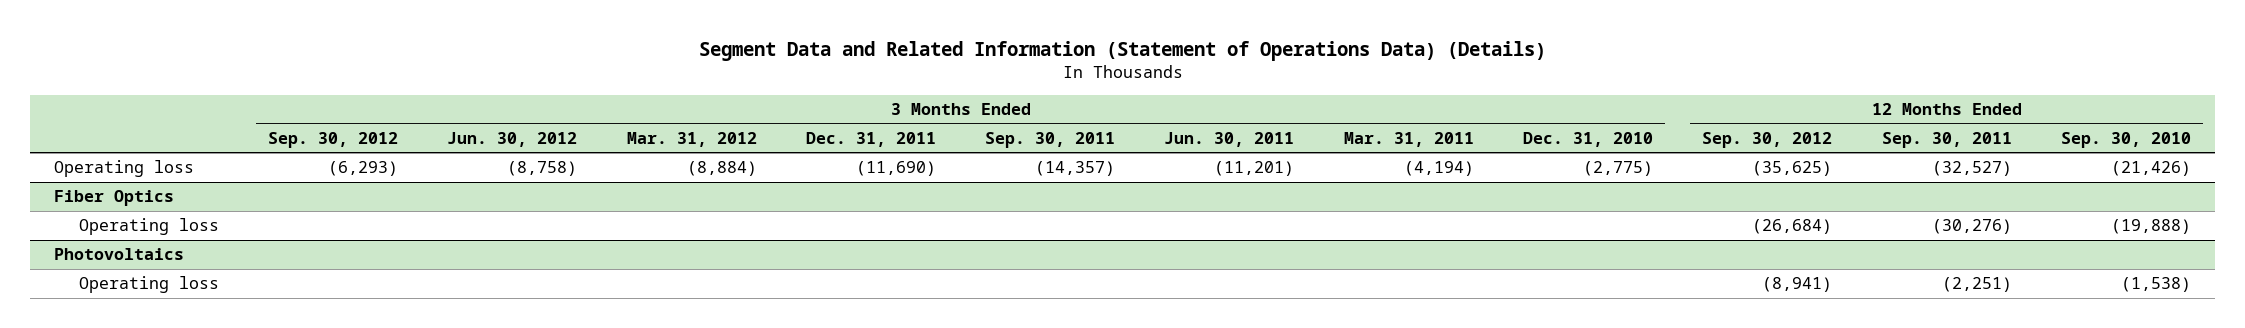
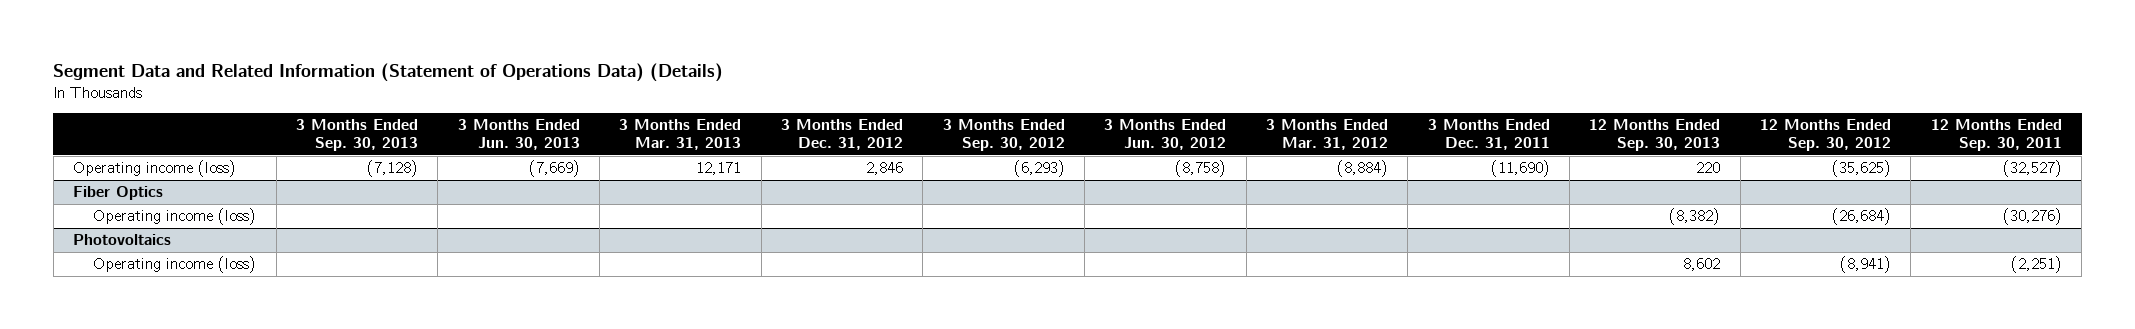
[985,131,1116,148] Sep. 30, 2011 -> none
[1164,131,1295,147] Jun. 30, 2011 -> none
[1343,131,1474,147] Mar. 31, 2011 -> none
[1523,131,1654,147] Dec. 31, 2010 -> none
[2060,131,2191,148] Sep. 30, 2010 -> none
none -> [295,119,418,152] 3 Months Ended Sep. 30, 2013
none -> [457,119,580,151] 3 Months Ended Jun. 30, 2013
none -> [619,119,742,151] 3 Months Ended Mar. 31, 2013
none -> [780,119,903,151] 3 Months Ended Dec. 31, 2012
none -> [1589,119,1721,152] 12 Months Ended Sep. 30, 2013
[54,160,195,178] Operating loss -> [73,160,237,178] Operating income (loss)
[78,218,219,236] Operating loss -> [93,208,257,226] Operating income (loss)
[78,276,219,294] Operating loss -> [93,256,257,274] Operating income (loss)

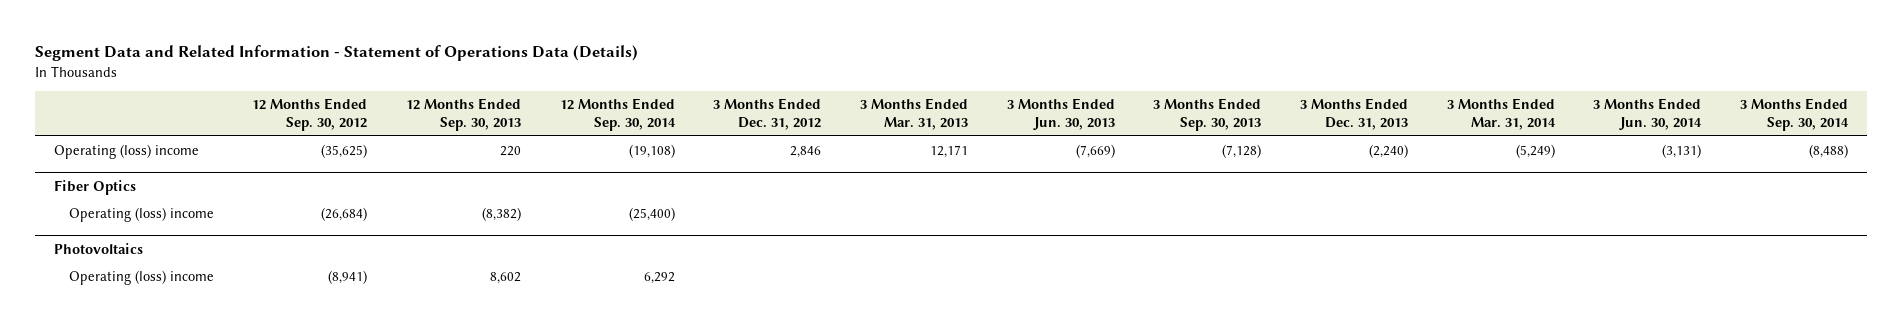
[53,63,724,83] Segment Data and Related Information (Statement of Operations Data) (Details) -> [35,45,639,62] Segment Data and Related Information - Statement of Operations Data (Details)
[942,119,1065,152] 3 Months Ended Sep. 30, 2012 -> none
[1104,119,1227,151] 3 Months Ended Jun. 30, 2012 -> none
[1266,119,1389,151] 3 Months Ended Mar. 31, 2012 -> none
[1427,119,1550,151] 3 Months Ended Dec. 31, 2011 -> none
[1930,119,2062,152] 12 Months Ended Sep. 30, 2011 -> none
none -> [559,98,676,131] 12 Months Ended Sep. 30, 2014
none -> [1300,98,1409,130] 3 Months Ended Dec. 31, 2013
none -> [1446,98,1556,130] 3 Months Ended Mar. 31, 2014
none -> [1593,98,1703,130] 3 Months Ended Jun. 30, 2014
none -> [1740,98,1850,131] 3 Months Ended Sep. 30, 2014
[73,160,237,178] Operating income (loss) -> [54,144,200,160] Operating (loss) income
[93,208,257,226] Operating income (loss) -> [68,207,214,223] Operating (loss) income
[93,256,257,274] Operating income (loss) -> [68,270,214,286] Operating (loss) income

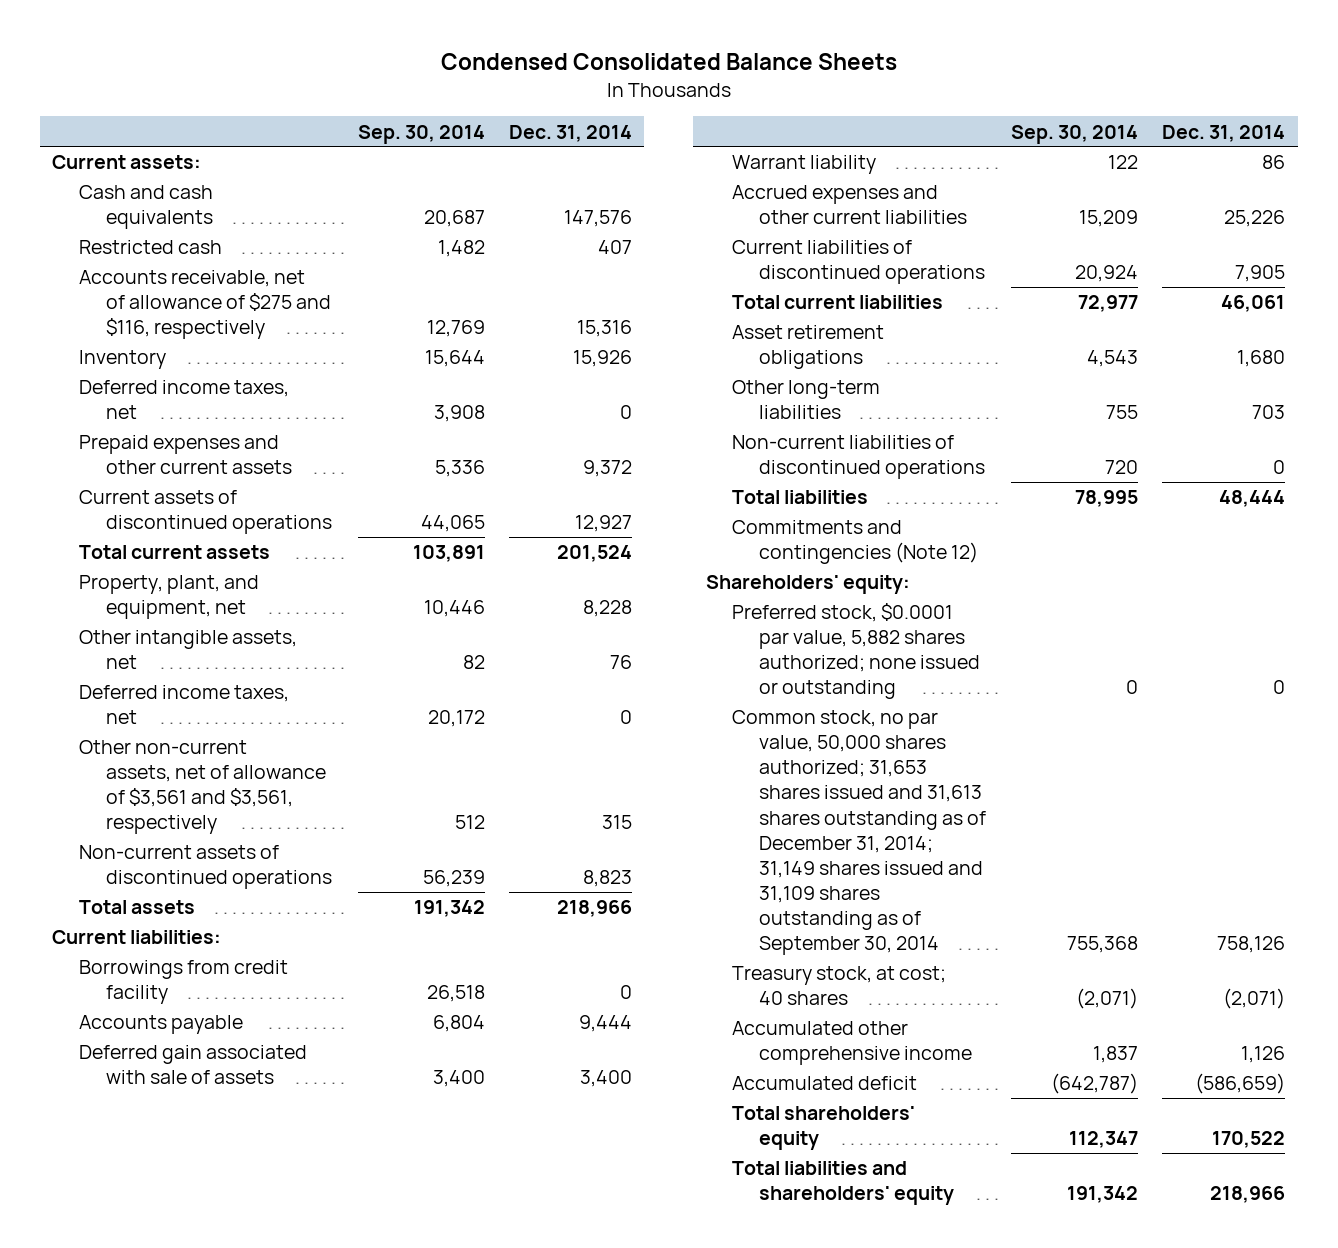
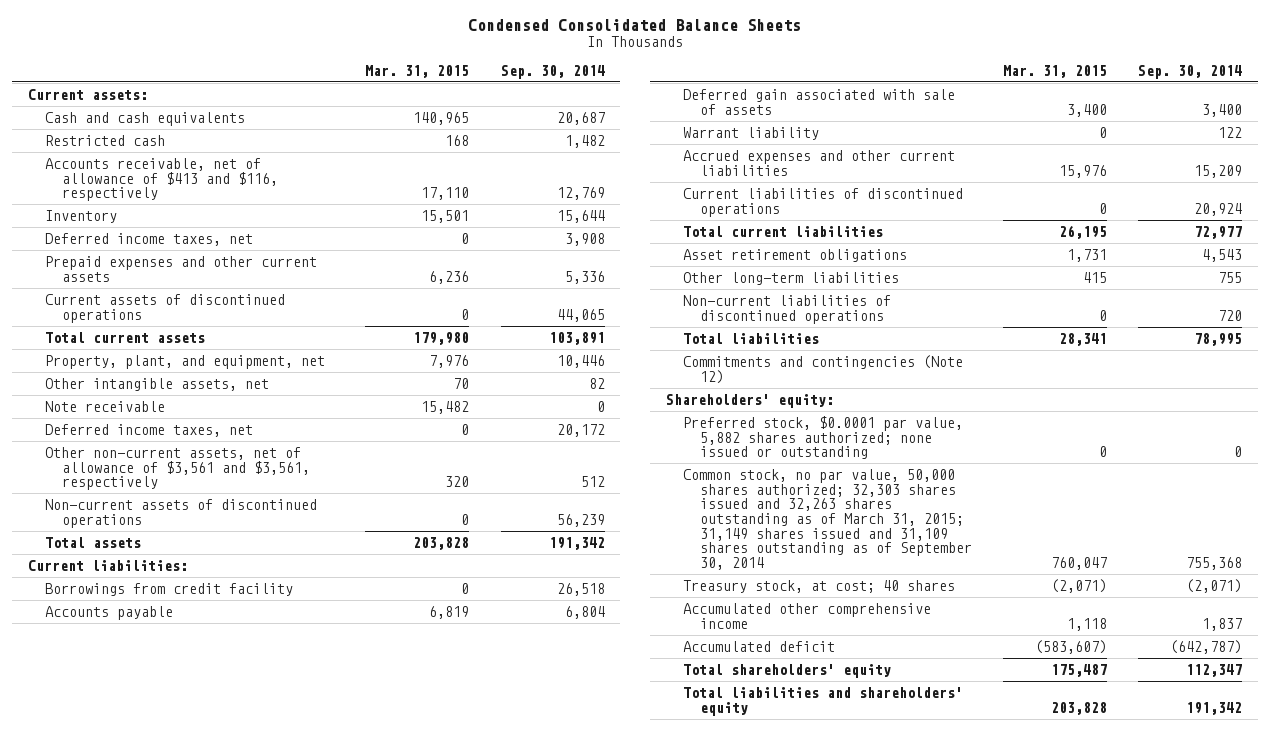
[509,124,633,142] Dec. 31, 2014 -> none
none -> [365,64,470,78] Mar. 31, 2015
[79,270,332,340] Accounts receivable, net of allowance of $275 and $116, respectively -> [44,158,278,202] Accounts receivable, net of allowance of $413 and $116, respectively
none -> [44,401,165,413] Note receivable
[732,710,987,956] Common stock, no par value, 50,000 shares authorized; 31,653 shares issued and 31,613 shares outstanding as of December 31, 2014; 31,149 shares issued and 31,109 shares outstanding as of September 30, 2014 -> [682,469,972,570] Common stock, no par value, 50,000 shares authorized; 32,303 shares issued and 32,263 shares outstanding as of March 31, 2015; 31,149 shares issued and 31,109 shares outstanding as of September 30, 2014

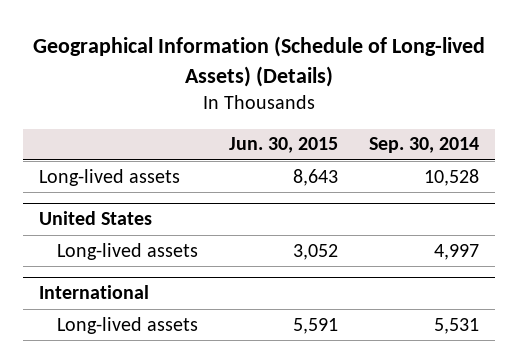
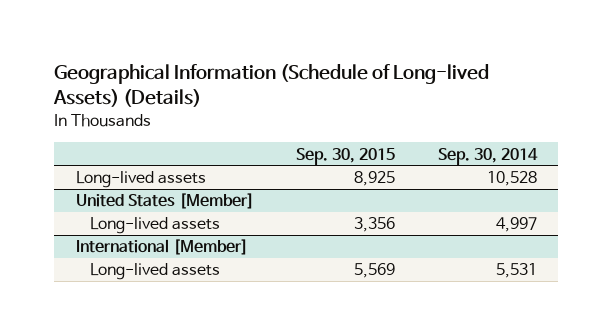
[228,137,338,154] Jun. 30, 2015 -> none
none -> [296,147,396,165] Sep. 30, 2015
[38,211,152,226] United States -> [75,193,254,210] United States [Member]
[38,285,149,300] International -> [75,239,248,256] International [Member]

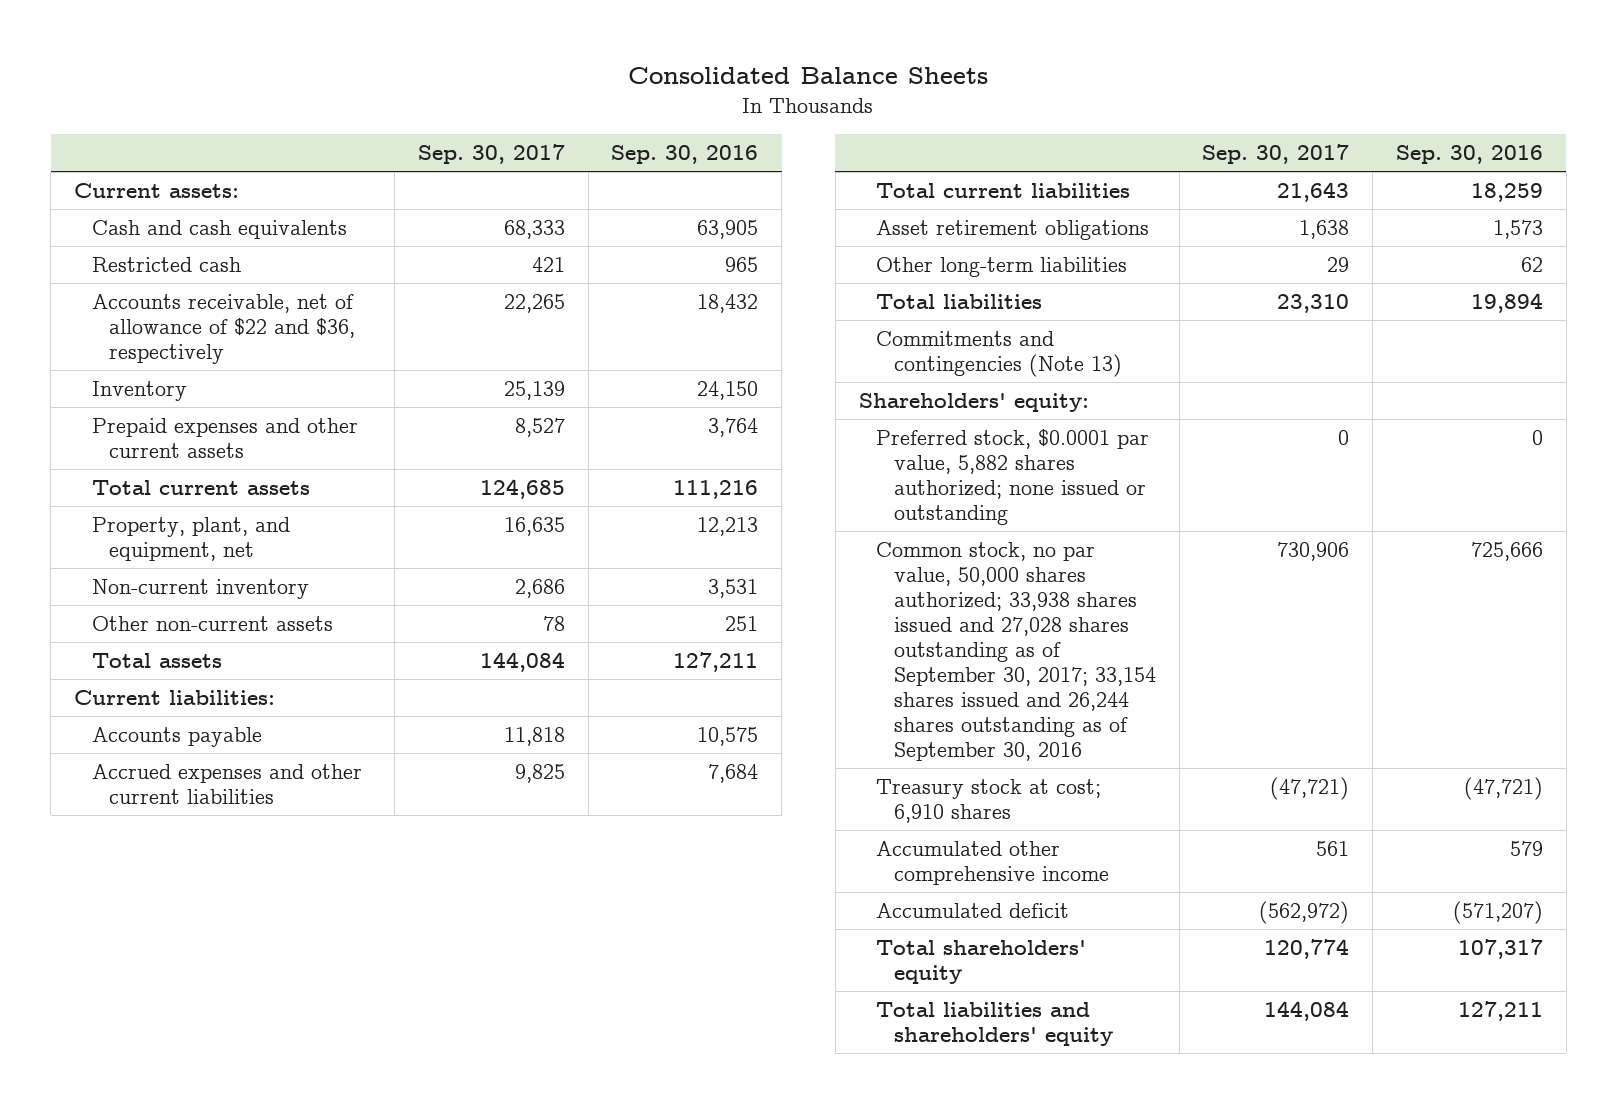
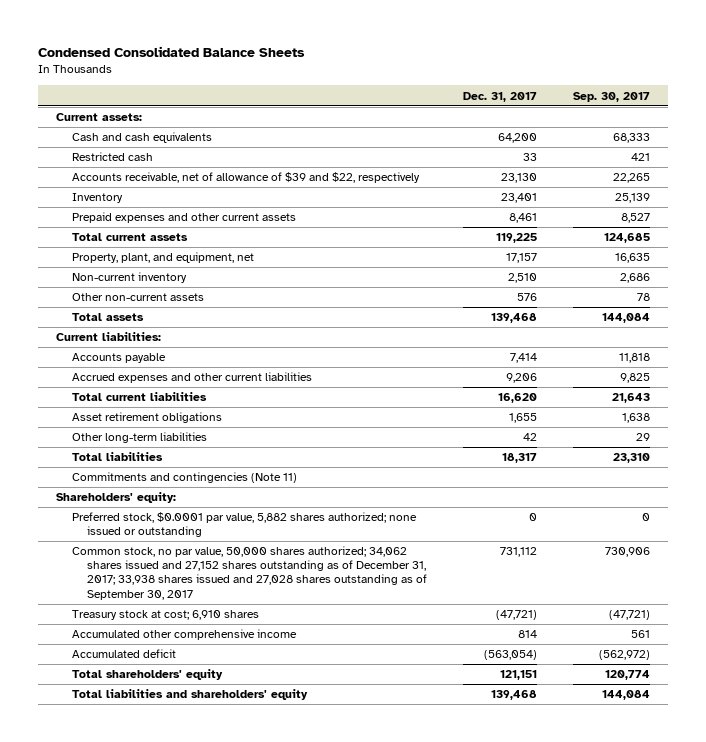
[628,66,989,84] Consolidated Balance Sheets -> [38,46,306,58] Condensed Consolidated Balance Sheets
[611,145,759,165] Sep. 30, 2016 -> none
none -> [462,91,537,102] Dec. 31, 2017
[91,293,356,364] Accounts receivable, net of allowance of $22 and $36, respectively -> [71,172,420,184] Accounts receivable, net of allowance of $39 and $22, respectively
[876,330,1122,377] Commitments and contingencies (Note 13) -> [71,472,297,484] Commitments and contingencies (Note 11)
[876,541,1156,762] Common stock, no par value, 50,000 shares authorized; 33,938 shares issued and 27,028 shares outstanding as of September 30, 2017; 33,154 shares issued and 26,244 shares outstanding as of September 30, 2016 -> [71,546,427,600] Common stock, no par value, 50,000 shares authorized; 34,062 shares issued and 27,152 shares outstanding as of December 31, 2017; 33,938 shares issued and 27,028 shares outstanding as of September 30, 2017

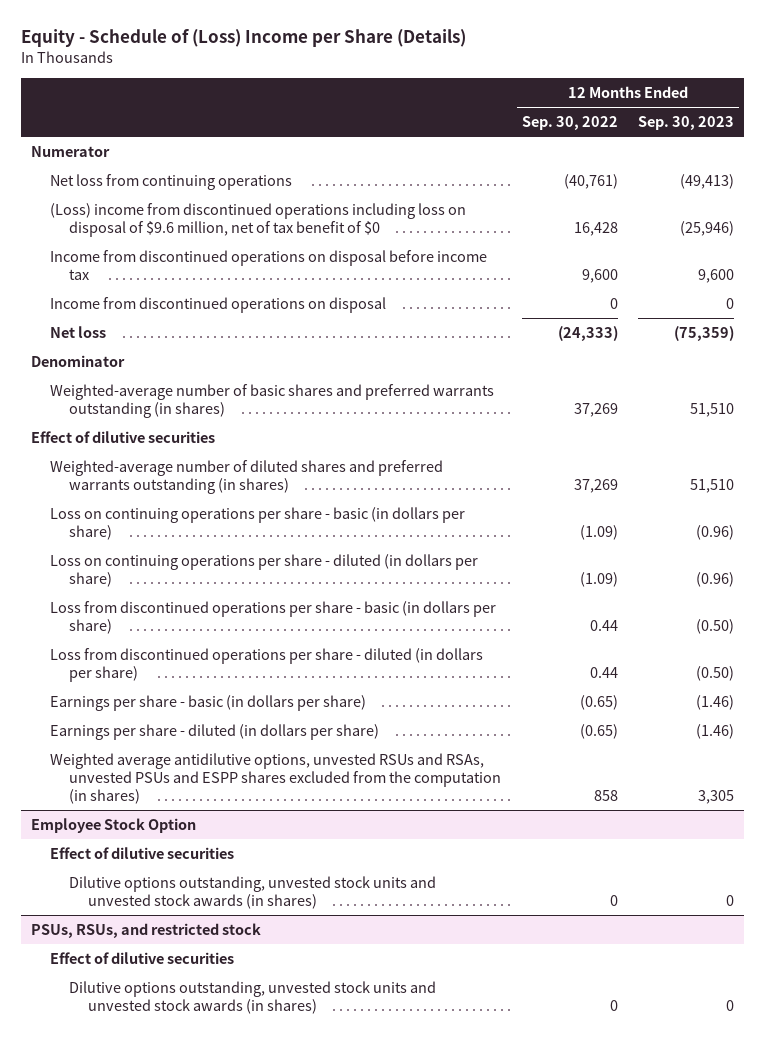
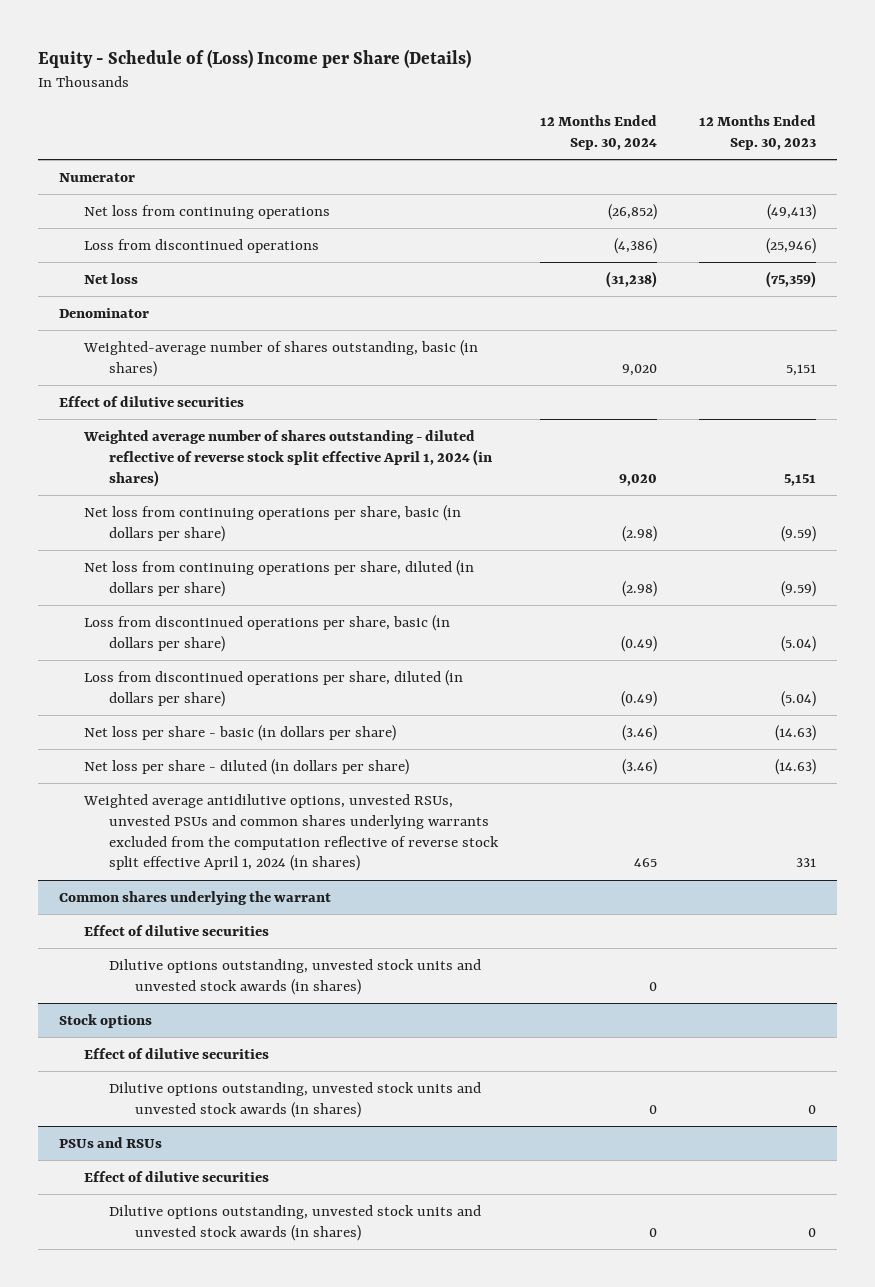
[521,116,618,131] Sep. 30, 2022 -> none
none -> [540,115,658,151] 12 Months Ended Sep. 30, 2024
[50,249,488,280] Income from discontinued operations on disposal before income tax -> none
[50,296,387,313] Income from discontinued operations on disposal -> none
[50,202,467,237] (Loss) income from discontinued operations including loss on disposal of $9.6 million, net of tax benefit of $0 -> [84,239,320,254] Loss from discontinued operations
[50,383,495,418] Weighted-average number of basic shares and preferred warrants outstanding (in shares) -> [83,340,479,377] Weighted-average number of shares outstanding, basic (in shares)
[690,402,735,417] 51,510 -> [786,363,817,376] 5,151
[30,817,196,833] Employee Stock Option -> none
[50,459,444,494] Weighted-average number of diluted shares and preferred warrants outstanding (in shares) -> [83,430,493,487] Weighted average number of shares outstanding - diluted reflective of reverse stock split effective April 1, 2024 (in shares)
[690,478,735,493] 51,510 -> [784,473,817,486] 5,151
[50,506,466,540] Loss on continuing operations per share - basic (in dollars per share) -> [84,505,462,542] Net loss from continuing operations per share, basic (in dollars per share)
[696,524,735,540] (0.96) -> [781,525,817,542] (9.59)
[50,553,479,587] Loss on continuing operations per share - diluted (in dollars per share) -> [84,560,475,597] Net loss from continuing operations per share, diluted (in dollars per share)
[696,571,735,587] (0.96) -> [781,580,817,597] (9.59)
[50,600,497,634] Loss from discontinued operations per share - basic (in dollars per share) -> [84,615,451,652] Loss from discontinued operations per share, basic (in dollars per share)
[696,618,735,634] (0.50) -> [781,635,817,652] (5.04)
[50,647,484,682] Loss from discontinued operations per share - diluted (in dollars per share) -> [84,670,464,707] Loss from discontinued operations per share, diluted (in dollars per share)
[696,665,735,681] (0.50) -> [781,690,817,707] (5.04)
[50,694,367,711] Earnings per share - basic (in dollars per share) -> [84,725,397,742] Net loss per share - basic (in dollars per share)
[696,694,735,710] (1.46) -> [775,725,817,742] (14.63)
[50,723,380,740] Earnings per share - diluted (in dollars per share) -> [84,759,410,776] Net loss per share - diluted (in dollars per share)
[696,723,735,739] (1.46) -> [775,759,817,776] (14.63)
[50,752,502,804] Weighted average antidilutive options, unvested RSUs and RSAs, unvested PSUs and ESPP shares excluded from the computation (in shares) -> [83,794,500,872] Weighted average antidilutive options, unvested RSUs, unvested PSUs and common shares underlying warrants excluded from the computation reflective of reverse stock split effective April 1, 2024 (in shares)
[698,789,735,804] 3,305 -> [796,858,817,868] 331
none -> [58,891,331,906] Common shares underlying the warrant
none -> [109,959,482,995] Dilutive options outstanding, unvested stock units and unvested stock awards (in shares)
none -> [58,1014,152,1029] Stock options
none -> [84,1048,270,1060] Effect of dilutive securities
[30,922,261,938] PSUs, RSUs, and restricted stock -> [58,1137,162,1149] PSUs and RSUs

